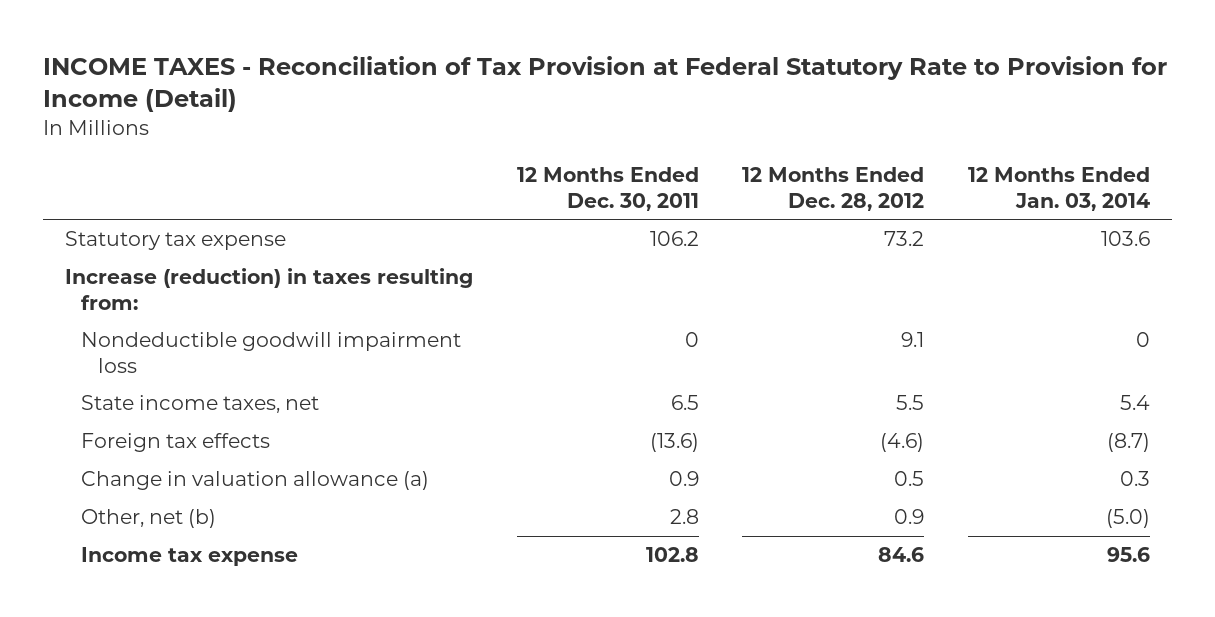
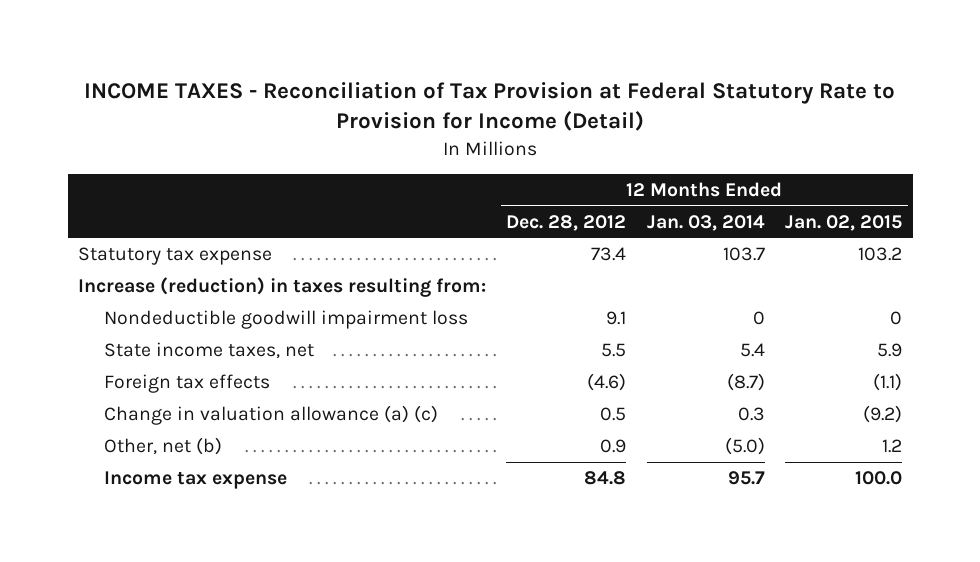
[516,166,699,211] 12 Months Ended Dec. 30, 2011 -> none
none -> [785,214,903,231] Jan. 02, 2015
[884,231,925,247] 73.2 -> [591,246,627,261] 73.4
[1100,231,1150,247] 103.6 -> [722,246,765,261] 103.7
[81,471,430,491] Change in valuation allowance (a) -> [104,404,439,425] Change in valuation allowance (a) (c)
[878,547,925,563] 84.6 -> [584,470,627,485] 84.8
[1106,547,1150,563] 95.6 -> [727,470,765,485] 95.7

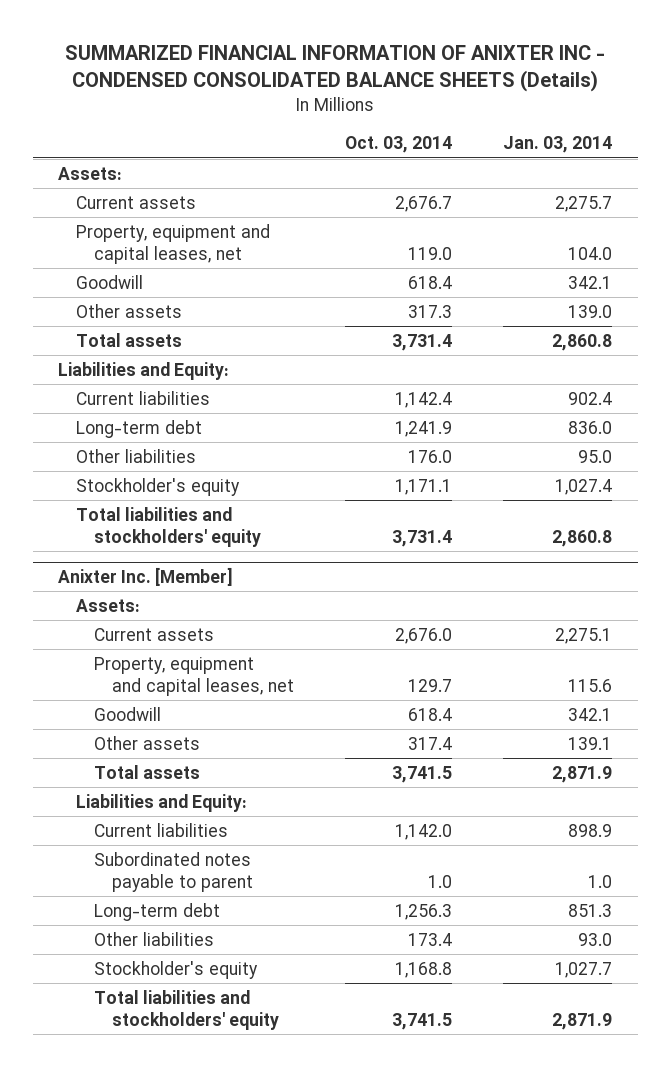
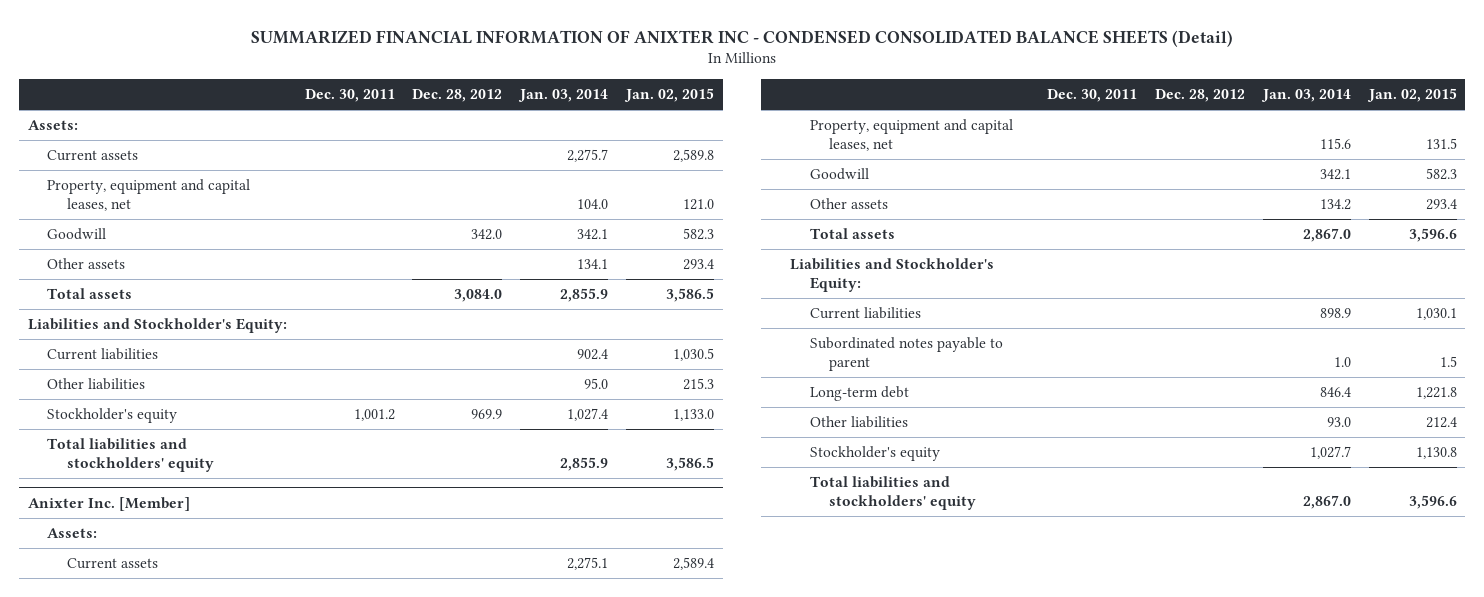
[65,45,606,93] SUMMARIZED FINANCIAL INFORMATION OF ANIXTER INC - CONDENSED CONSOLIDATED BALANCE SHEETS (Details) -> [251,29,1234,47] SUMMARIZED FINANCIAL INFORMATION OF ANIXTER INC - CONDENSED CONSOLIDATED BALANCE SHEETS (Detail)
[345,136,453,154] Oct. 03, 2014 -> none
none -> [304,88,395,102] Dec. 30, 2011
none -> [412,88,503,102] Dec. 28, 2012
none -> [624,87,715,102] Jan. 02, 2015
[568,304,613,318] 139.0 -> [577,259,609,270] 134.1
[552,333,613,351] 2,860.8 -> [560,288,609,303] 2,855.9
[58,361,230,380] Liabilities and Equity: -> [27,318,287,334] Liabilities and Stockholder's Equity:
[76,419,203,438] Long-term debt -> none
[552,530,613,548] 2,860.8 -> [560,457,609,472] 2,855.9
[568,736,613,750] 139.1 -> [1319,199,1351,211] 134.2
[552,765,613,783] 2,871.9 -> [1302,228,1351,243] 2,867.0
[76,793,248,812] Liabilities and Equity: -> [789,258,994,293] Liabilities and Stockholder's Equity:
[568,903,613,917] 851.3 -> [1319,387,1351,398] 846.4
[552,1013,613,1031] 2,871.9 -> [1302,495,1351,510] 2,867.0

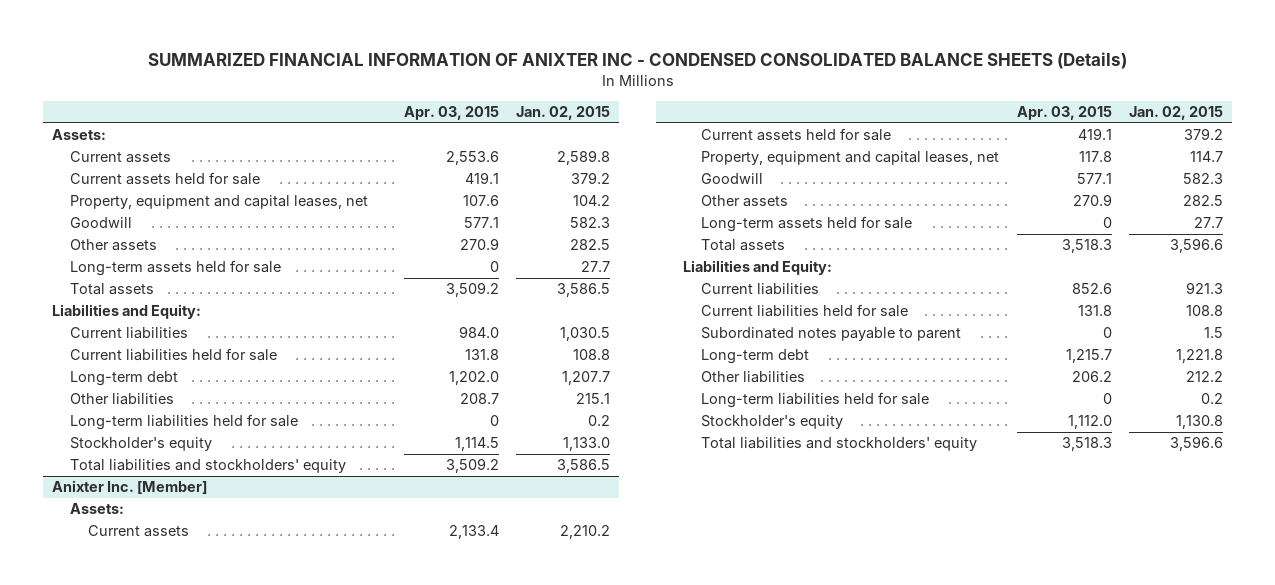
[251,29,1234,47] SUMMARIZED FINANCIAL INFORMATION OF ANIXTER INC - CONDENSED CONSOLIDATED BALANCE SHEETS (Detail) -> [147,52,1127,70] SUMMARIZED FINANCIAL INFORMATION OF ANIXTER INC - CONDENSED CONSOLIDATED BALANCE SHEETS (Details)
[304,88,395,102] Dec. 30, 2011 -> none
[412,88,503,102] Dec. 28, 2012 -> none
[518,88,609,102] Jan. 03, 2014 -> none
none -> [403,106,499,121] Apr. 03, 2015
none -> [70,172,261,186] Current assets held for sale
[683,199,715,211] 121.0 -> [573,195,611,207] 104.2
[683,259,715,271] 293.4 -> [570,239,611,251] 282.5
none -> [70,260,282,277] Long-term assets held for sale
[27,318,287,334] Liabilities and Stockholder's Equity: -> [52,304,202,320] Liabilities and Equity:
none -> [70,348,278,362] Current liabilities held for sale
none -> [70,371,179,387] Long-term debt
[683,378,715,391] 215.3 -> [576,393,611,405] 215.1
none -> [70,414,299,431] Long-term liabilities held for sale
[673,557,715,571] 2,589.4 -> [560,525,611,540] 2,210.2
none -> [701,128,892,142] Current assets held for sale
[1425,138,1457,150] 131.5 -> [1190,151,1224,163] 114.7
[1425,199,1457,211] 293.4 -> [1183,195,1224,207] 282.5
none -> [701,216,913,233] Long-term assets held for sale
[789,258,994,293] Liabilities and Stockholder's Equity: -> [682,260,832,276] Liabilities and Equity:
[1415,308,1457,321] 1,030.1 -> [1186,282,1224,295] 921.3
none -> [701,304,909,318] Current liabilities held for sale
[1425,417,1457,429] 212.4 -> [1186,371,1224,383] 212.2
none -> [701,392,930,409] Long-term liabilities held for sale

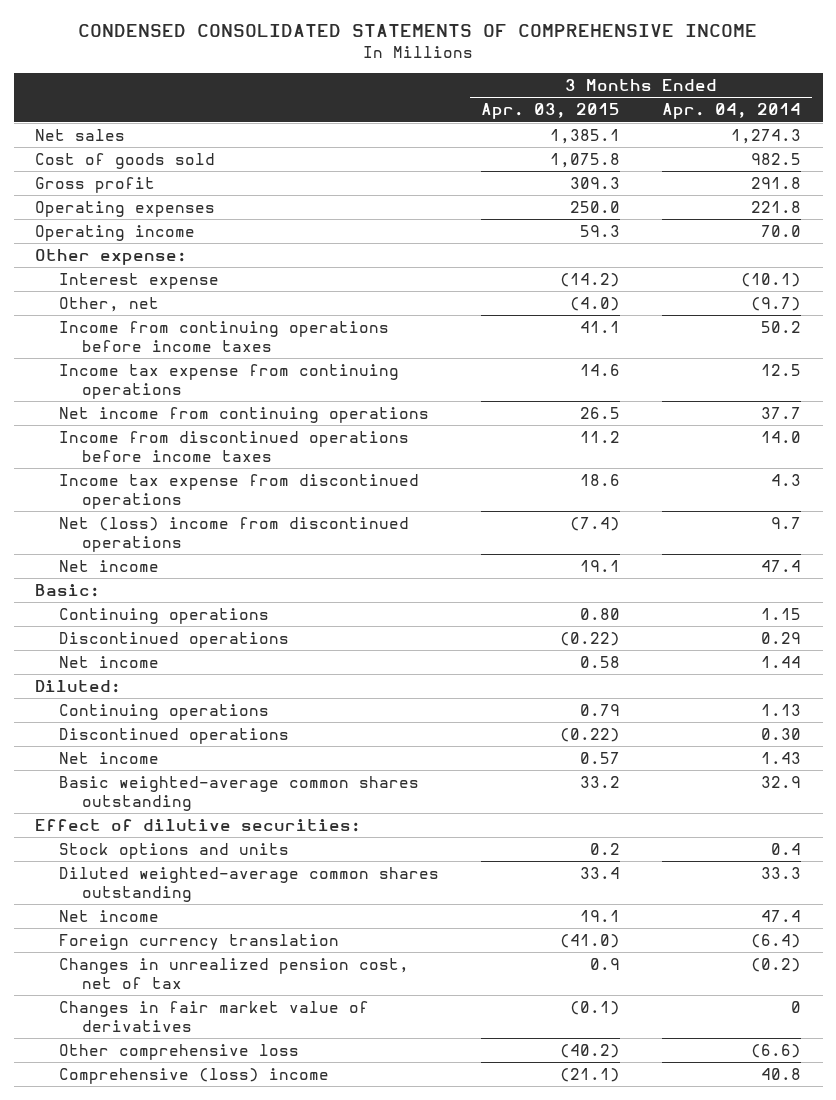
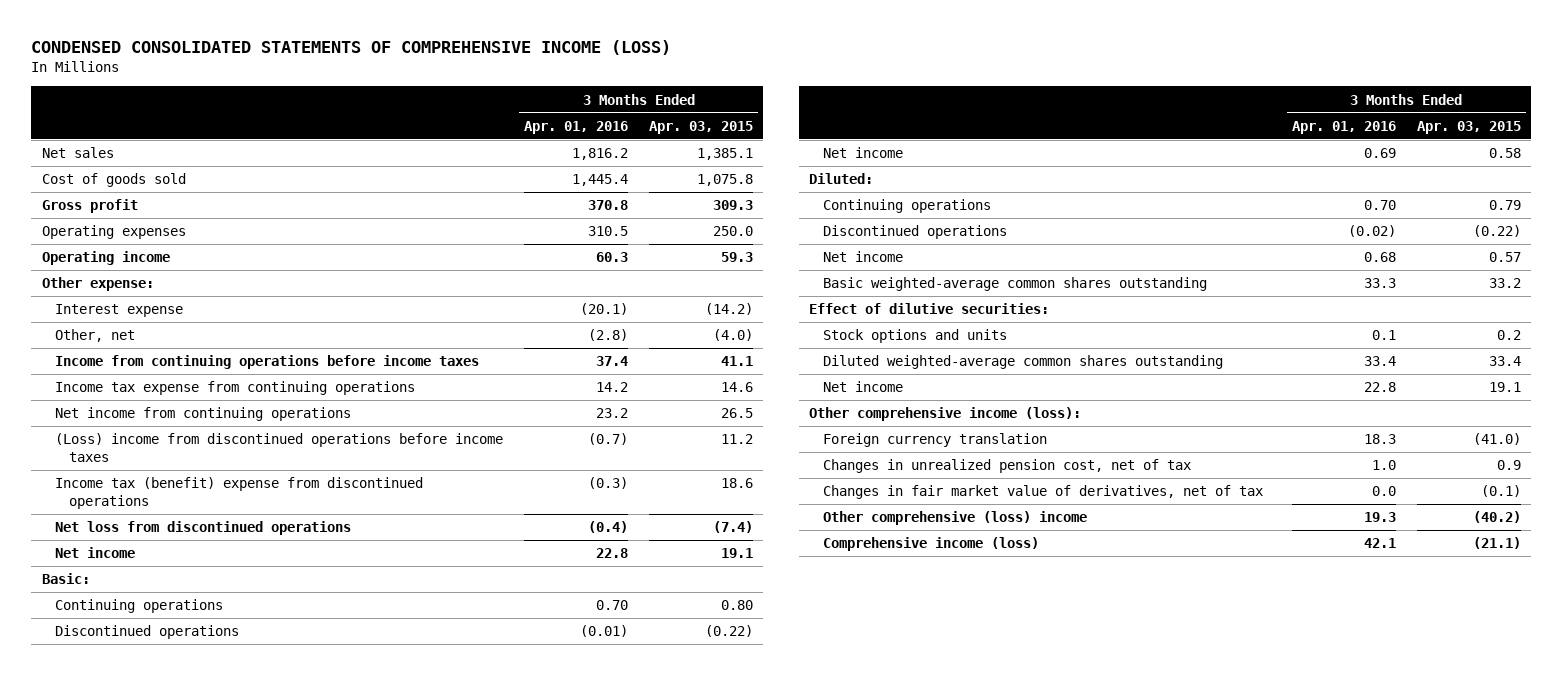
[78,24,758,38] CONDENSED CONSOLIDATED STATEMENTS OF COMPREHENSIVE INCOME -> [31,40,672,56] CONDENSED CONSOLIDATED STATEMENTS OF COMPREHENSIVE INCOME (LOSS)
[662,103,802,120] Apr. 04, 2014 -> none
none -> [524,120,629,134] Apr. 01, 2016
[58,430,409,463] Income from discontinued operations before income taxes -> [55,433,504,463] (Loss) income from discontinued operations before income taxes
[58,473,419,510] Income tax expense from discontinued operations -> [55,477,424,510] Income tax (benefit) expense from discontinued operations
[58,516,409,553] Net (loss) income from discontinued operations -> [55,521,352,536] Net loss from discontinued operations
none -> [809,407,1082,422] Other comprehensive income (loss):
[58,1000,369,1033] Changes in fair market value of derivatives -> [822,485,1263,500] Changes in fair market value of derivatives, net of tax
[58,1043,299,1060] Other comprehensive loss -> [822,511,1087,526] Other comprehensive (loss) income
[58,1067,329,1084] Comprehensive (loss) income -> [822,537,1039,552] Comprehensive income (loss)

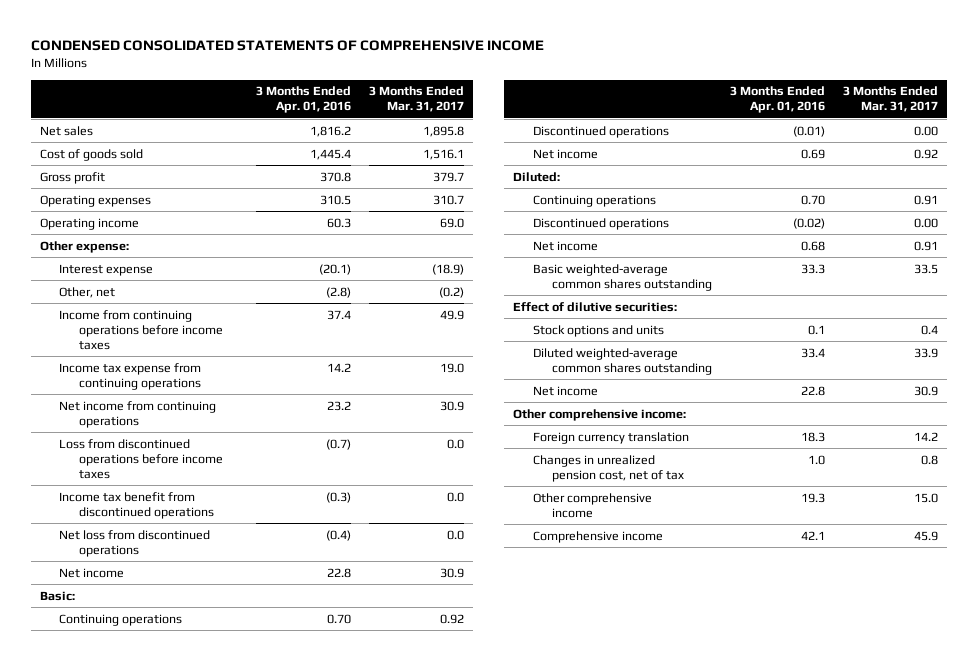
[31,40,672,56] CONDENSED CONSOLIDATED STATEMENTS OF COMPREHENSIVE INCOME (LOSS) -> [30,40,544,52] CONDENSED CONSOLIDATED STATEMENTS OF COMPREHENSIVE INCOME
[649,120,754,134] Apr. 03, 2015 -> none
none -> [369,86,465,113] 3 Months Ended Mar. 31, 2017
[55,433,504,463] (Loss) income from discontinued operations before income taxes -> [59,438,223,479] Loss from discontinued operations before income taxes
[55,477,424,510] Income tax (benefit) expense from discontinued operations -> [59,491,214,519] Income tax benefit from discontinued operations
[809,407,1082,422] Other comprehensive income (loss): -> [513,408,687,421] Other comprehensive income:
[822,485,1263,500] Changes in fair market value of derivatives, net of tax -> none
[822,511,1087,526] Other comprehensive (loss) income -> [532,492,652,518] Other comprehensive income
[822,537,1039,552] Comprehensive income (loss) -> [532,530,663,543] Comprehensive income

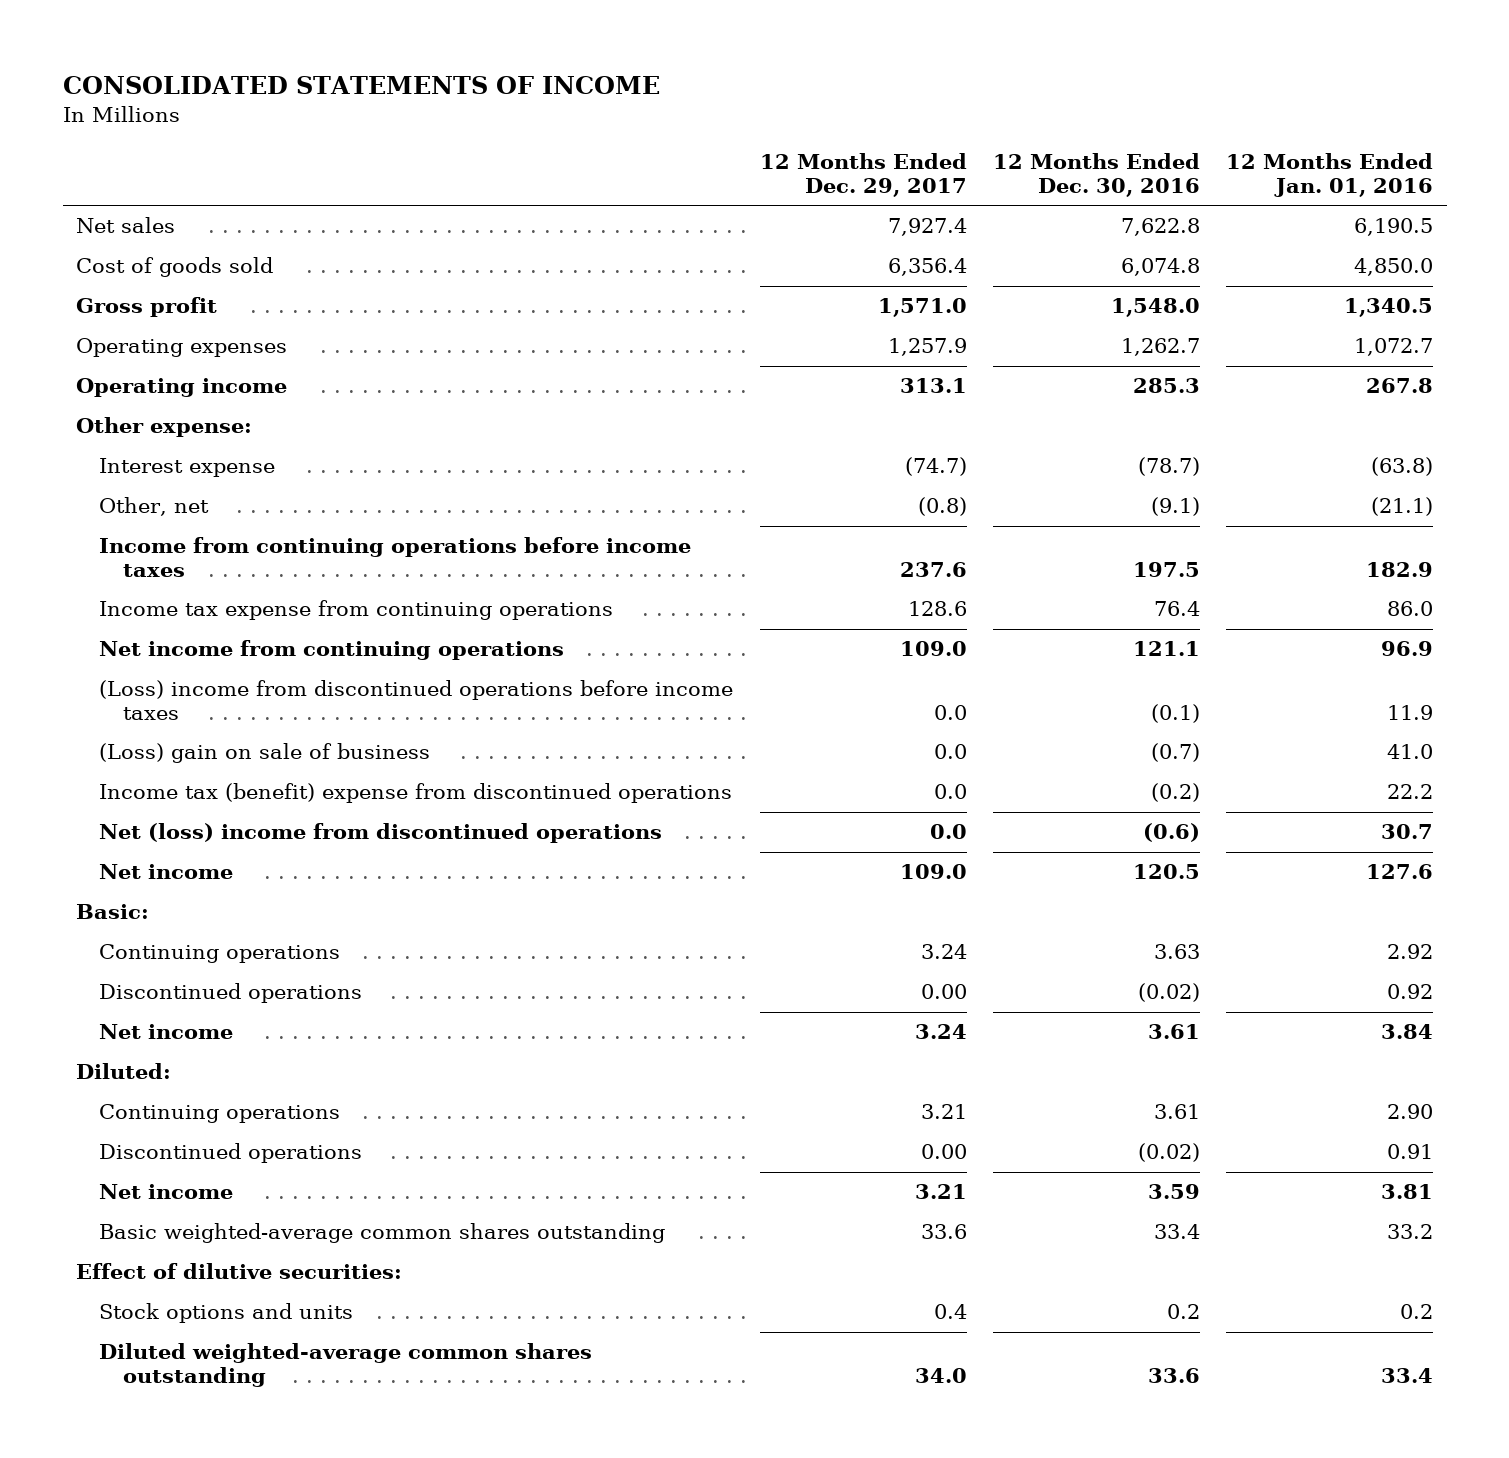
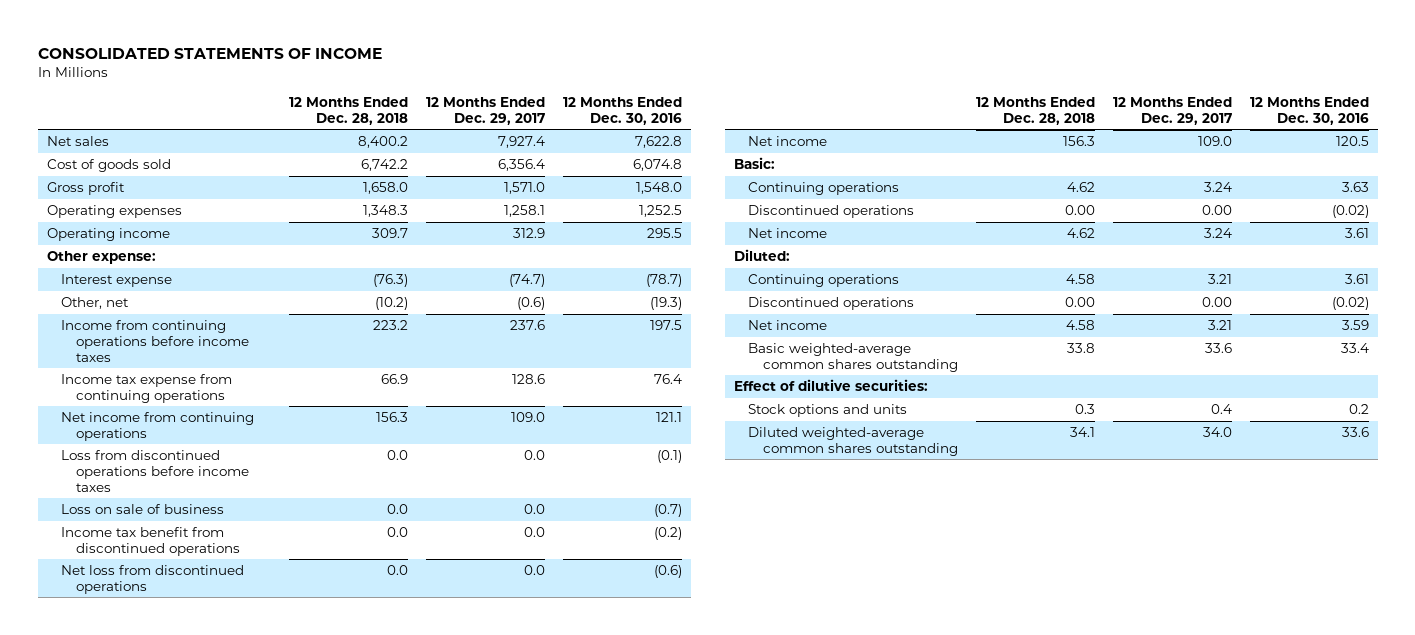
[1226,153,1434,197] 12 Months Ended Jan. 01, 2016 -> none
none -> [288,96,408,125] 12 Months Ended Dec. 28, 2018
[887,338,967,357] 1,257.9 -> [503,205,545,218] 1,258.1
[1121,338,1201,357] 1,262.7 -> [638,205,682,218] 1,252.5
[899,378,967,394] 313.1 -> [512,228,545,239] 312.9
[1133,378,1201,394] 285.3 -> [646,228,682,239] 295.5
[917,497,967,517] (0.8) -> [516,297,545,311] (0.6)
[1151,497,1201,517] (9.1) -> [649,297,682,311] (19.3)
[99,680,734,720] (Loss) income from discontinued operations before income taxes -> [61,450,249,492] Loss from discontinued operations before income taxes
[99,743,431,764] (Loss) gain on sale of business -> [61,504,225,515] Loss on sale of business
[99,783,733,804] Income tax (benefit) expense from discontinued operations -> [61,527,240,556] Income tax benefit from discontinued operations
[99,823,663,844] Net (loss) income from discontinued operations -> [61,565,245,594] Net loss from discontinued operations

